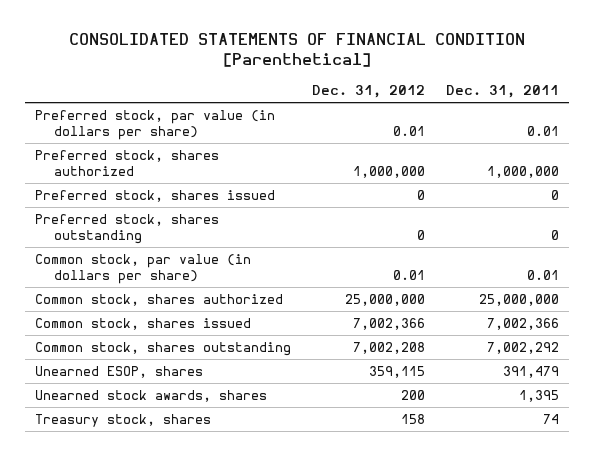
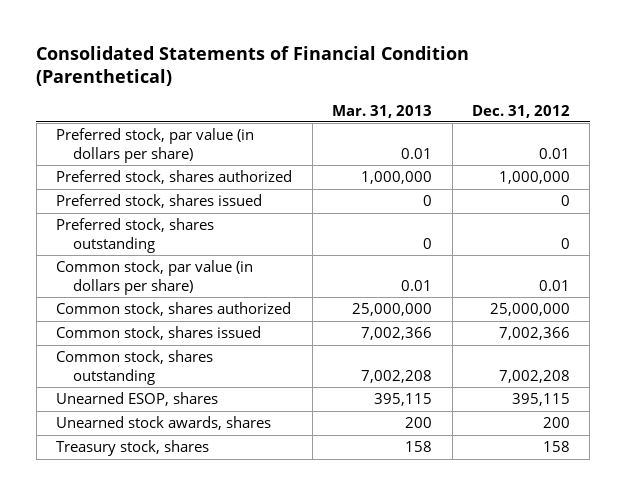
[68,33,525,68] CONSOLIDATED STATEMENTS OF FINANCIAL CONDITION [Parenthetical] -> [36,45,470,87] Consolidated Statements of Financial Condition (Parenthetical)
[445,85,559,99] Dec. 31, 2011 -> none
none -> [332,104,433,118] Mar. 31, 2013
[368,365,425,378] 359,115 -> [511,393,570,407] 395,115

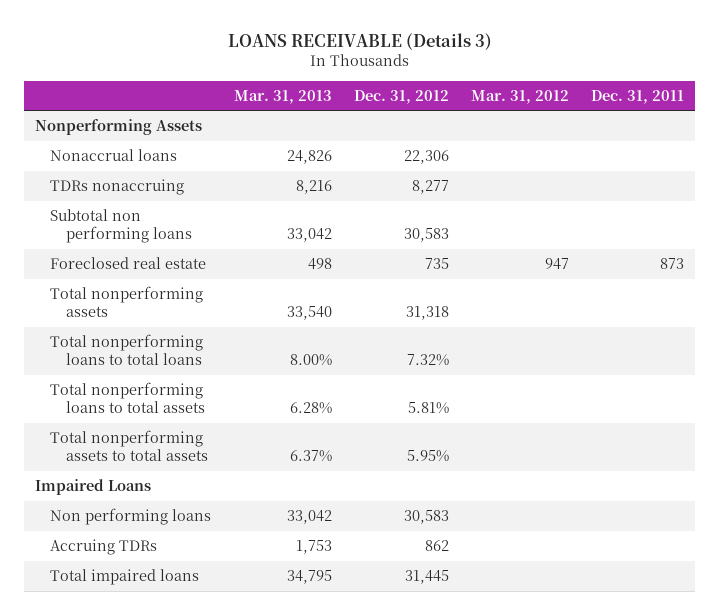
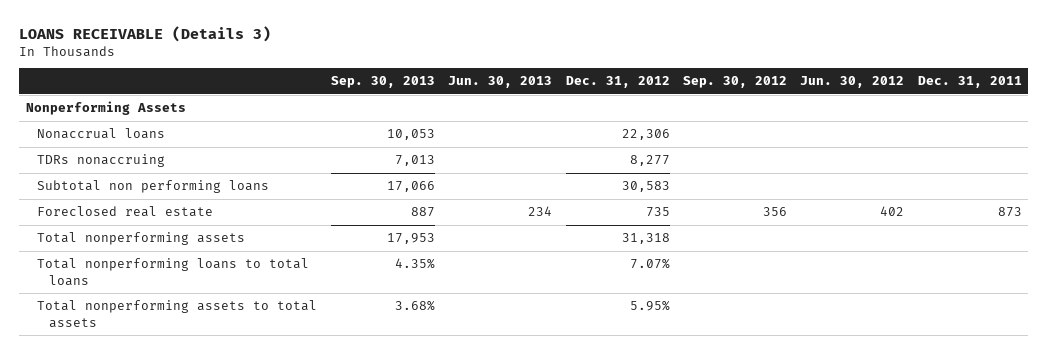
[233,89,332,104] Mar. 31, 2013 -> none
[470,89,569,104] Mar. 31, 2012 -> none
none -> [330,76,435,89] Sep. 30, 2013
none -> [448,76,553,89] Jun. 30, 2013
none -> [682,76,787,89] Sep. 30, 2012
none -> [800,76,905,89] Jun. 30, 2012
[50,382,205,414] Total nonperforming loans to total assets -> none
[406,354,449,367] 7.32% -> [629,258,670,270] 7.07%
[35,479,152,496] Impaired Loans -> none
[50,508,212,526] Non performing loans -> none
[50,539,158,556] Accruing TDRs -> none
[50,569,200,586] Total impaired loans -> none

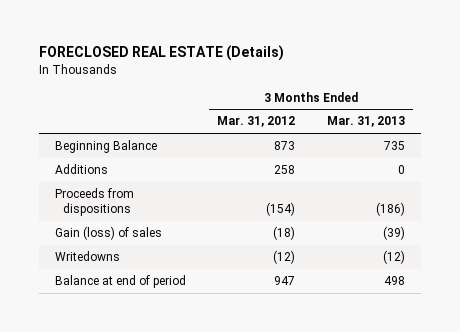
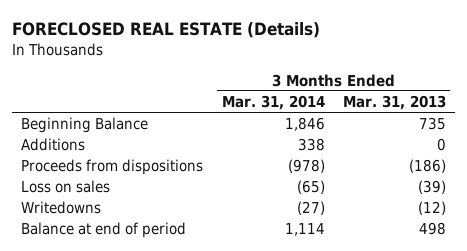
[217,116,296,128] Mar. 31, 2012 -> none
none -> [221,94,325,110] Mar. 31, 2014
[54,226,162,241] Gain (loss) of sales -> [21,179,111,193] Loss on sales

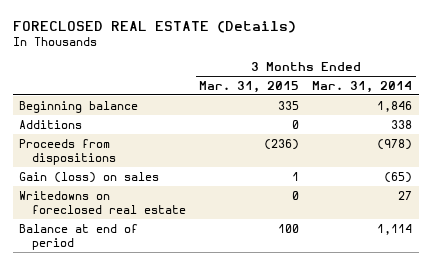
[342,94,446,110] Mar. 31, 2013 -> none
none -> [199,80,300,93] Mar. 31, 2015
[21,116,149,133] Beginning Balance -> [19,100,139,113] Beginning balance
[21,179,111,193] Loss on sales -> [19,171,160,183] Gain (loss) on sales
[21,200,102,214] Writedowns -> [19,190,187,214] Writedowns on foreclosed real estate
[296,200,325,215] (27) -> [398,190,413,200] 27

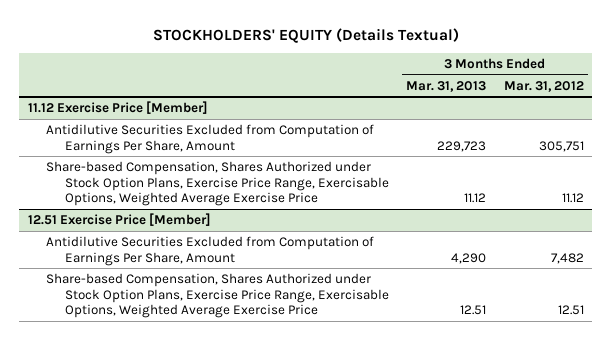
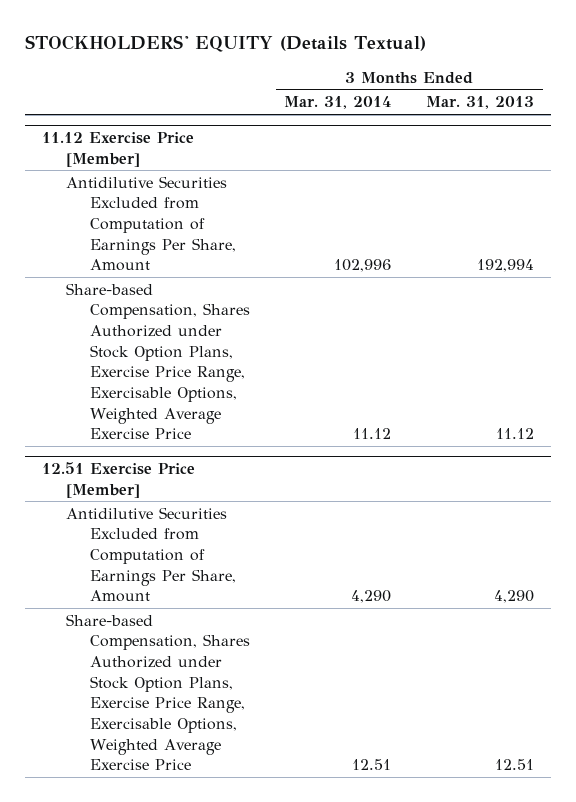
[503,80,584,92] Mar. 31, 2012 -> none
none -> [284,96,392,110] Mar. 31, 2014
[437,140,487,152] 229,723 -> [476,259,534,273] 192,994

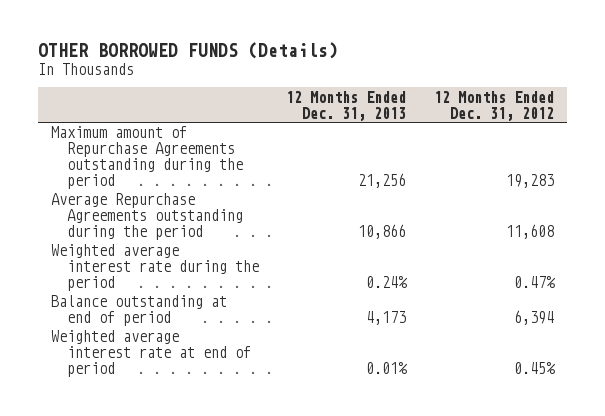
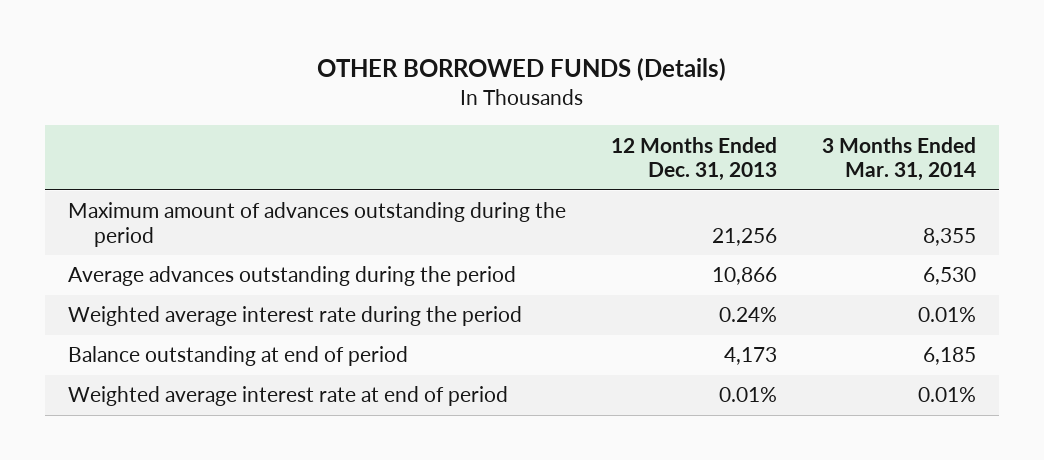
[433,90,554,121] 12 Months Ended Dec. 31, 2012 -> none
none -> [822,136,977,182] 3 Months Ended Mar. 31, 2014
[51,126,244,190] Maximum amount of Repurchase Agreements outstanding during the period -> [67,202,566,247] Maximum amount of advances outstanding during the period
[51,193,244,241] Average Repurchase Agreements outstanding during the period -> [67,266,516,287] Average advances outstanding during the period

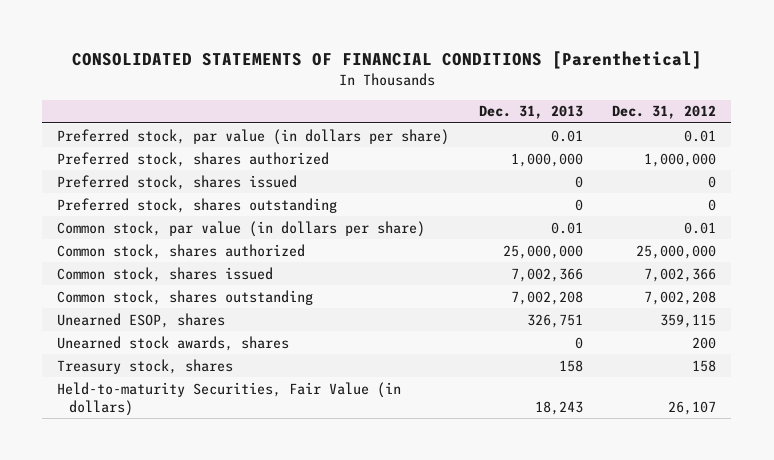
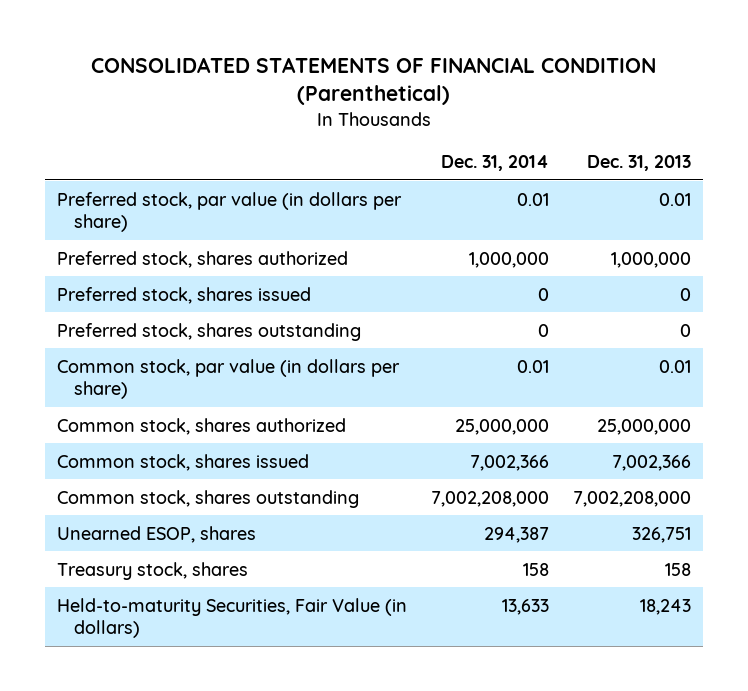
[71,51,702,70] CONSOLIDATED STATEMENTS OF FINANCIAL CONDITIONS [Parenthetical] -> [91,57,657,106] CONSOLIDATED STATEMENTS OF FINANCIAL CONDITION (Parenthetical)
[612,105,717,120] Dec. 31, 2012 -> none
none -> [441,155,550,172] Dec. 31, 2014
[510,290,583,305] 7,002,208 -> [573,490,692,507] 7,002,208,000
[57,335,290,351] Unearned stock awards, shares -> none

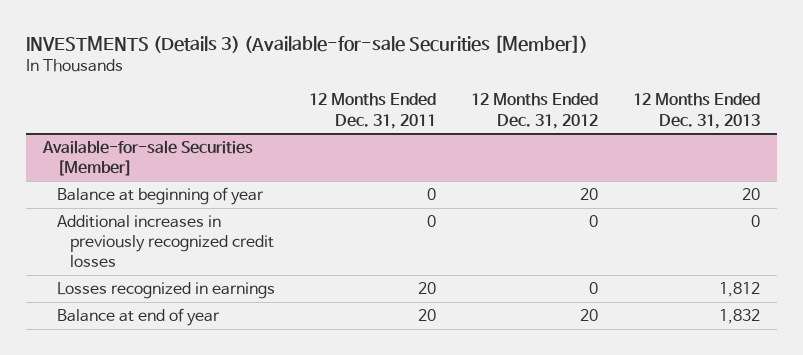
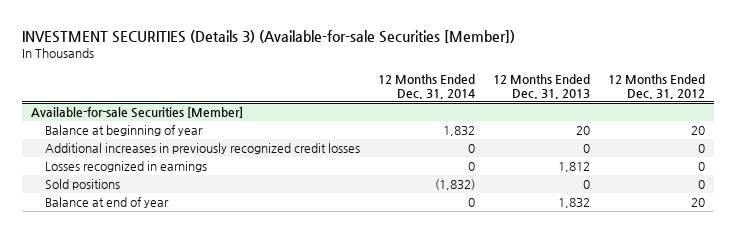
[26,35,589,54] INVESTMENTS (Details 3) (Available-for-sale Securities [Member]) -> [21,29,515,43] INVESTMENT SECURITIES (Details 3) (Available-for-sale Securities [Member])
[309,93,437,129] 12 Months Ended Dec. 31, 2011 -> none
none -> [377,73,475,100] 12 Months Ended Dec. 31, 2014
none -> [44,179,120,191] Sold positions

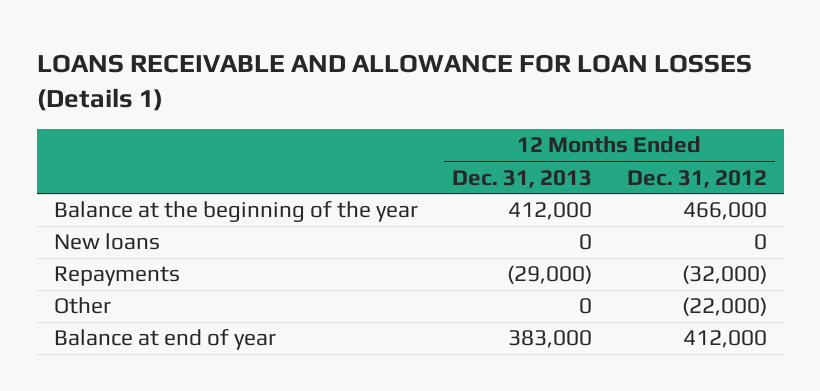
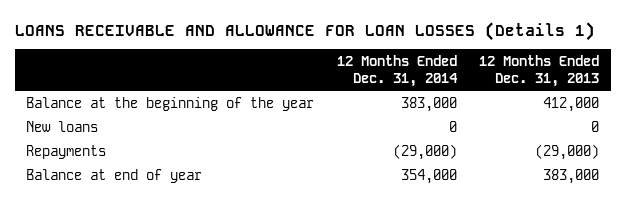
[626,169,767,188] Dec. 31, 2012 -> none
none -> [336,54,458,88] 12 Months Ended Dec. 31, 2014
[53,297,111,315] Other -> none

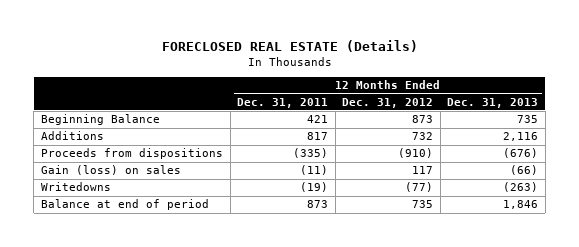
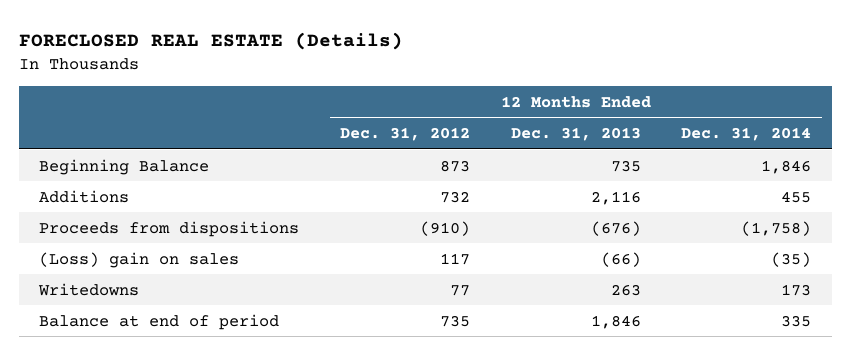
[237,97,329,108] Dec. 31, 2011 -> none
none -> [681,127,812,142] Dec. 31, 2014
[41,165,182,176] Gain (loss) on sales -> [39,251,240,268] (Loss) gain on sales
[405,182,434,193] (77) -> [450,284,471,296] 77
[503,182,539,193] (263) -> [610,283,641,296] 263

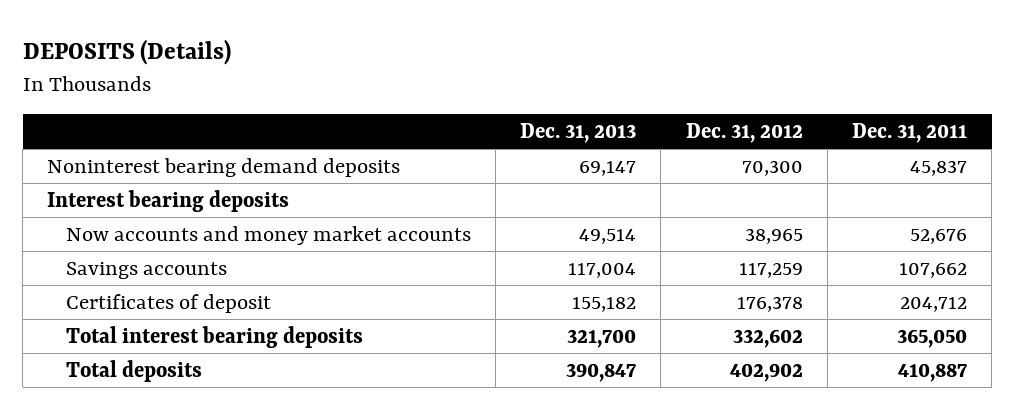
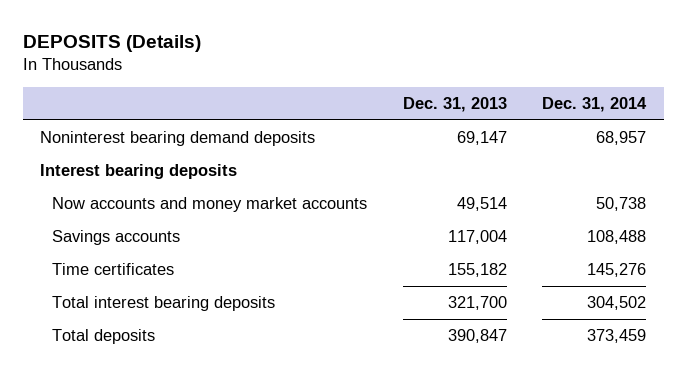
[685,122,803,143] Dec. 31, 2012 -> none
[851,122,967,143] Dec. 31, 2011 -> none
none -> [542,96,648,112] Dec. 31, 2014
[65,293,271,313] Certificates of deposit -> [52,263,175,276] Time certificates

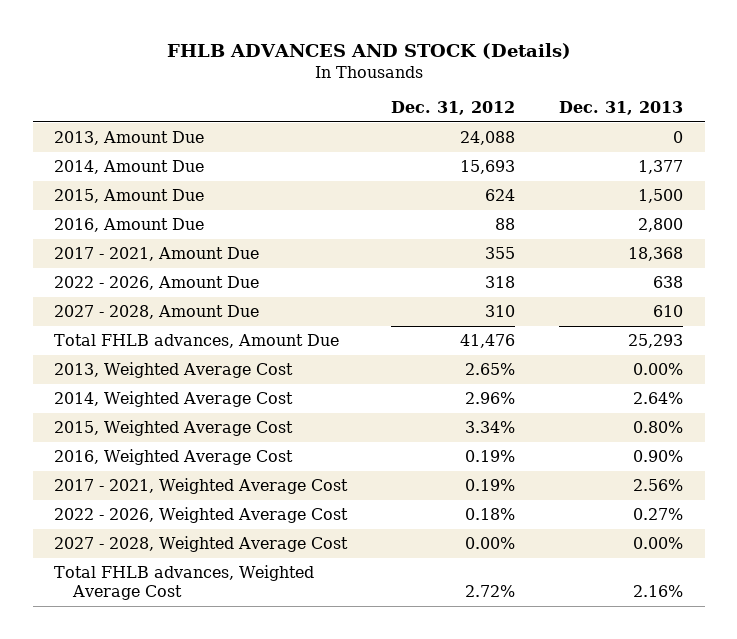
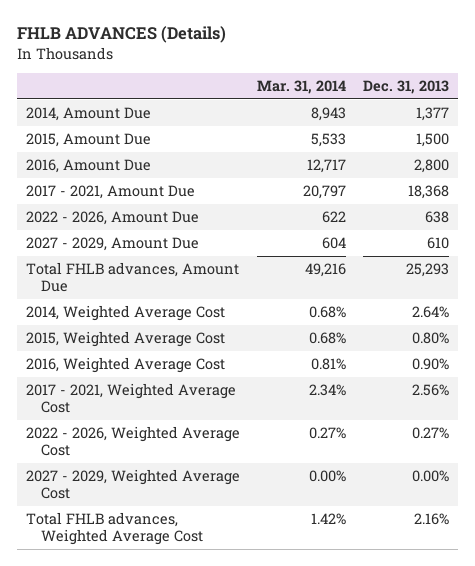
[166,42,571,59] FHLB ADVANCES AND STOCK (Details) -> [17,26,227,44] FHLB ADVANCES (Details)
[391,101,516,116] Dec. 31, 2012 -> none
none -> [256,80,346,95] Mar. 31, 2014
[54,131,205,146] 2013, Amount Due -> none
[54,305,260,320] 2027 - 2028, Amount Due -> [25,236,199,251] 2027 - 2029, Amount Due
[54,362,294,379] 2013, Weighted Average Cost -> none
[54,536,349,553] 2027 - 2028, Weighted Average Cost -> [25,468,240,500] 2027 - 2029, Weighted Average Cost

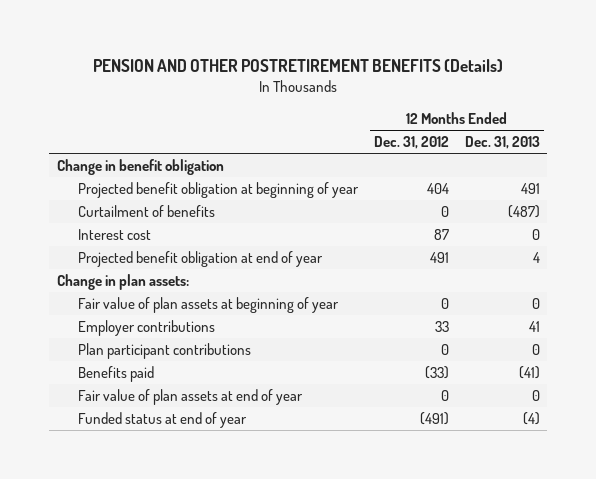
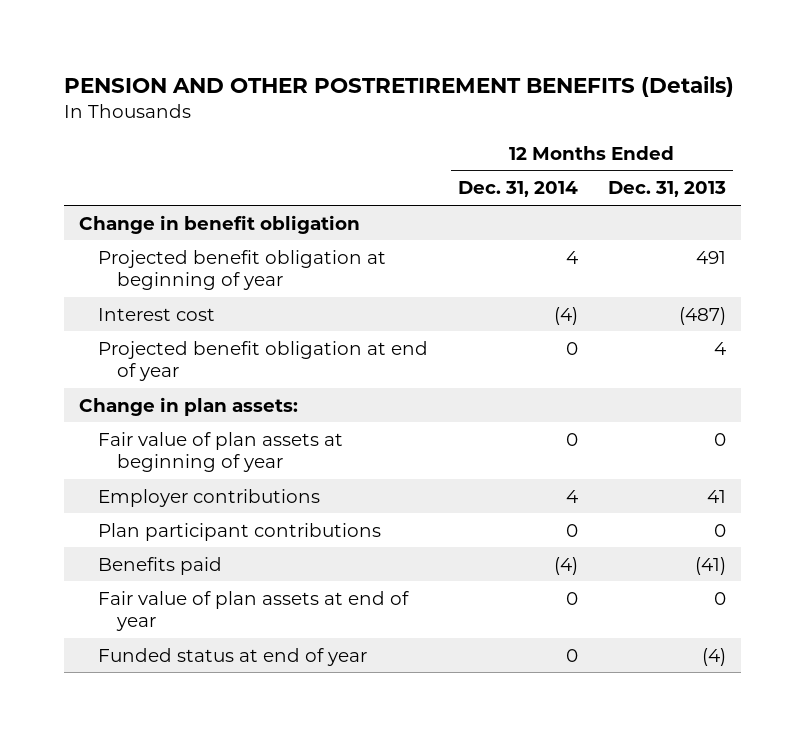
[374,136,450,150] Dec. 31, 2012 -> none
none -> [457,181,578,198] Dec. 31, 2014
[78,205,216,218] Curtailment of benefits -> none
[531,229,540,241] 0 -> [678,306,726,325] (487)

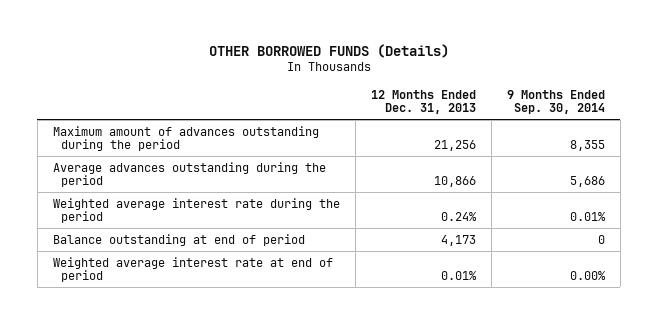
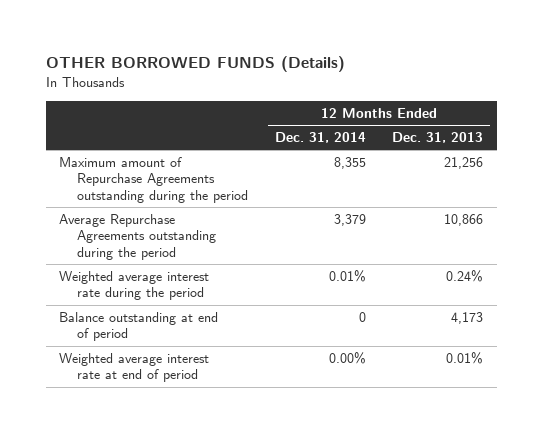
[506,89,605,115] 9 Months Ended Sep. 30, 2014 -> none
none -> [274,132,366,144] Dec. 31, 2014
[52,125,319,152] Maximum amount of advances outstanding during the period -> [58,157,249,203] Maximum amount of Repurchase Agreements outstanding during the period
[52,161,326,188] Average advances outstanding during the period -> [58,214,217,260] Average Repurchase Agreements outstanding during the period

